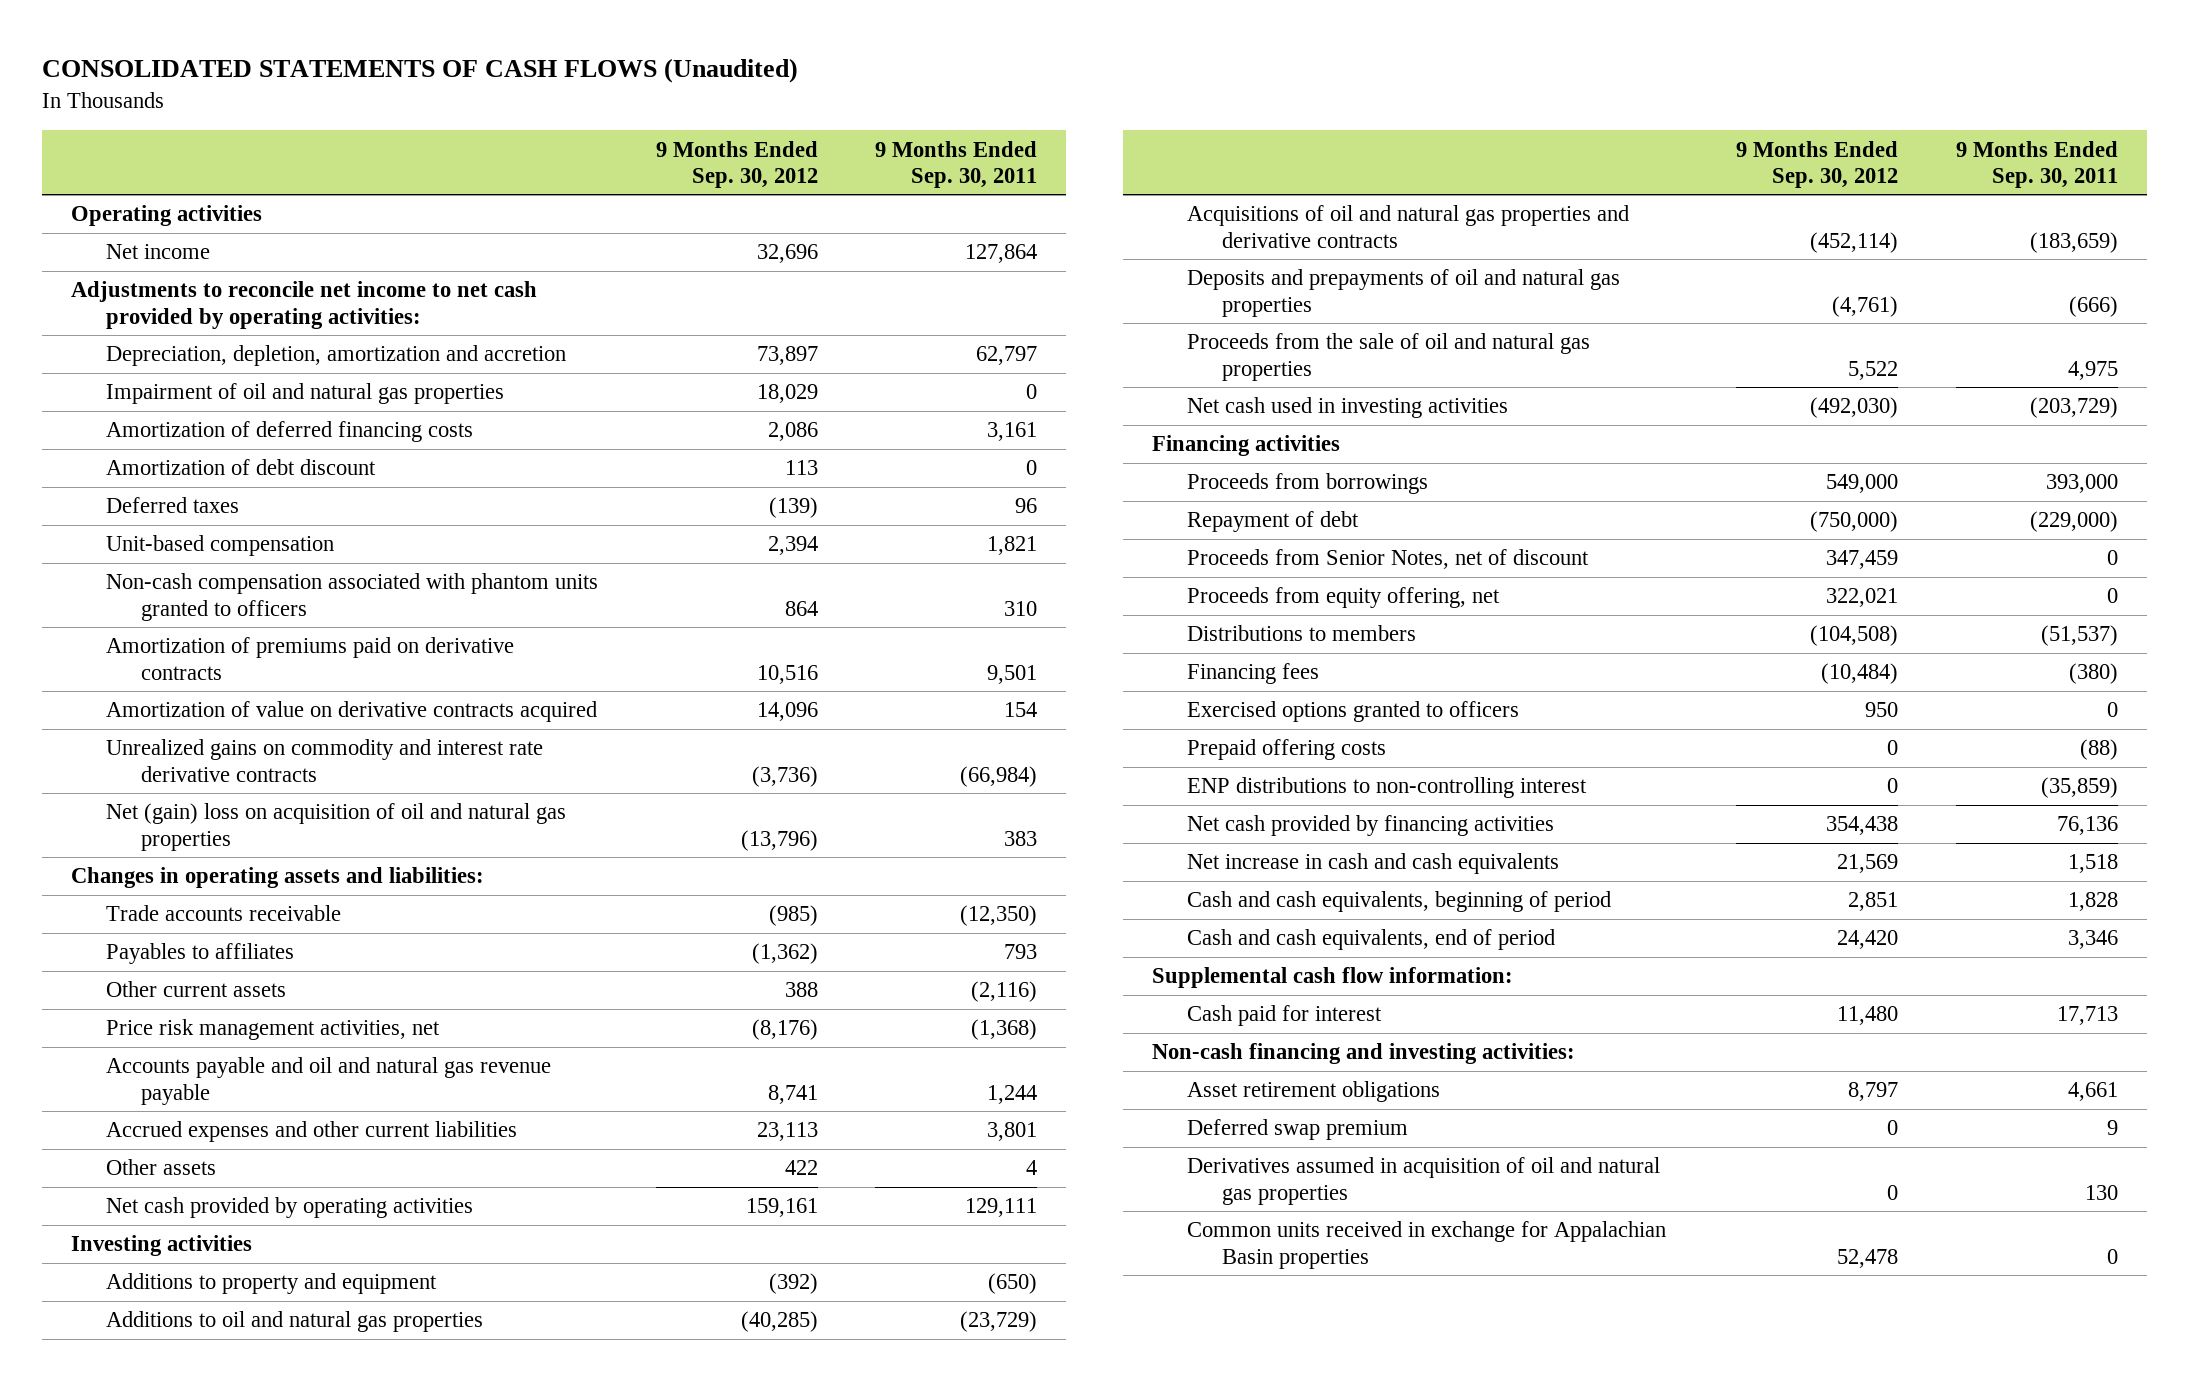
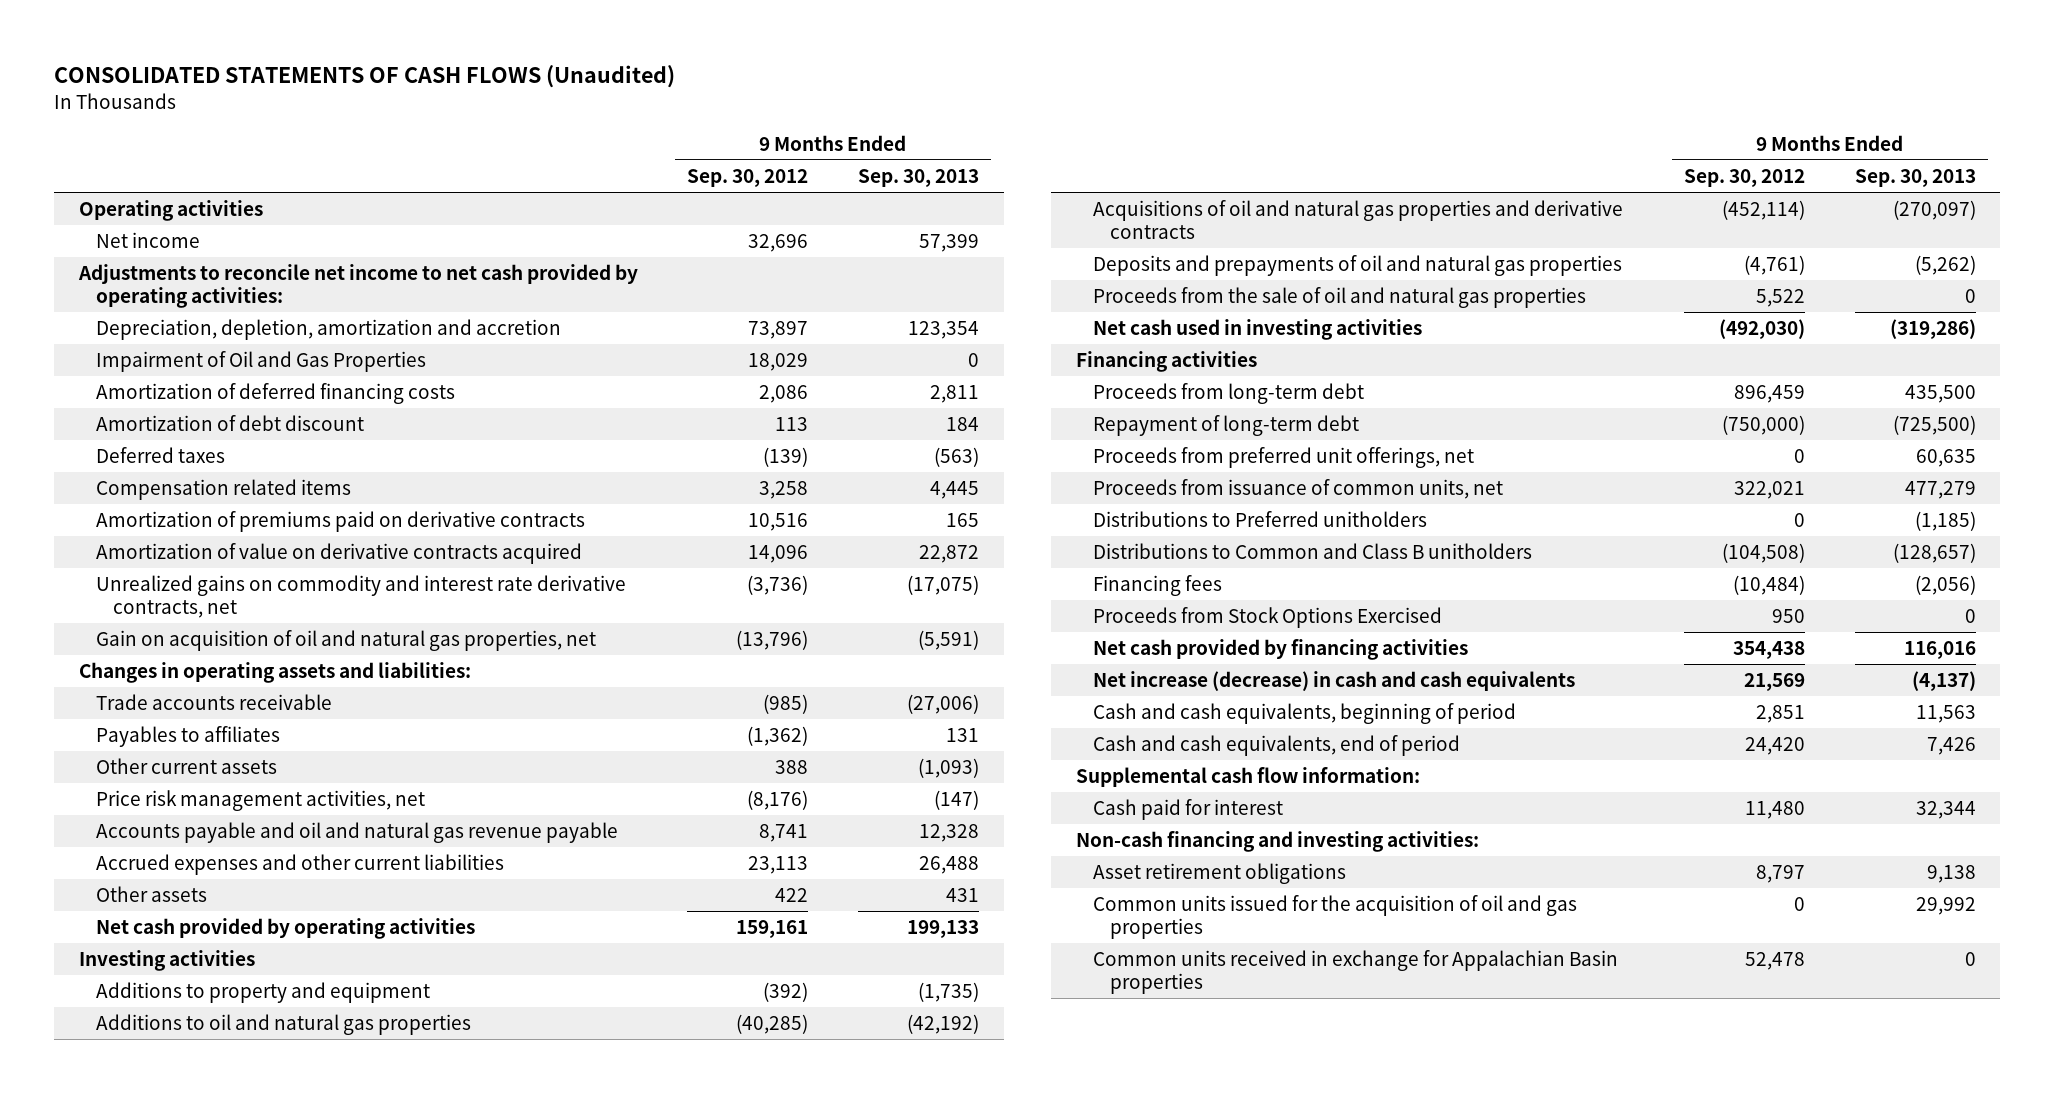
[875,140,1038,188] 9 Months Ended Sep. 30, 2011 -> none
none -> [857,168,979,187] Sep. 30, 2013
[105,383,504,405] Impairment of oil and natural gas properties -> [95,351,426,373] Impairment of Oil and Gas Properties
[105,573,598,621] Non-cash compensation associated with phantom units granted to officers -> none
[105,535,334,557] Unit-based compensation -> [95,479,351,501] Compensation related items
[767,536,818,556] 2,394 -> [759,481,809,500] 3,258
[105,739,543,782] Unrealized gains on commodity and interest rate derivative contracts -> [95,575,626,618] Unrealized gains on commodity and interest rate derivative contracts, net
[105,803,566,851] Net (gain) loss on acquisition of oil and natural gas properties -> [95,630,596,652] Gain on acquisition of oil and natural gas properties, net
[1186,549,1589,570] Proceeds from Senior Notes, net of discount -> none
[1186,473,1428,495] Proceeds from borrowings -> [1092,383,1364,405] Proceeds from long-term debt
[1826,474,1899,494] 549,000 -> [1734,385,1806,404] 896,459
[1186,511,1359,533] Repayment of debt -> [1092,415,1359,437] Repayment of long-term debt
none -> [1092,447,1474,469] Proceeds from preferred unit offerings, net
[1186,587,1500,609] Proceeds from equity offering, net -> [1092,479,1503,500] Proceeds from issuance of common units, net
none -> [1092,511,1427,528] Distributions to Preferred unitholders
[1186,625,1416,642] Distributions to members -> [1092,543,1532,560] Distributions to Common and Class B unitholders
[1186,701,1519,723] Exercised options granted to officers -> none
[1186,739,1386,761] Prepaid offering costs -> none
[1186,777,1587,799] ENP distributions to non-controlling interest -> none
none -> [1092,607,1442,629] Proceeds from Stock Options Exercised
[1186,853,1559,875] Net increase in cash and cash equivalents -> [1092,671,1575,692] Net increase (decrease) in cash and cash equivalents
[1186,1119,1408,1141] Deferred swap premium -> none
[1186,1157,1660,1205] Derivatives assumed in acquisition of oil and natural gas properties -> none
none -> [1092,895,1577,939] Common units issued for the acquisition of oil and gas properties

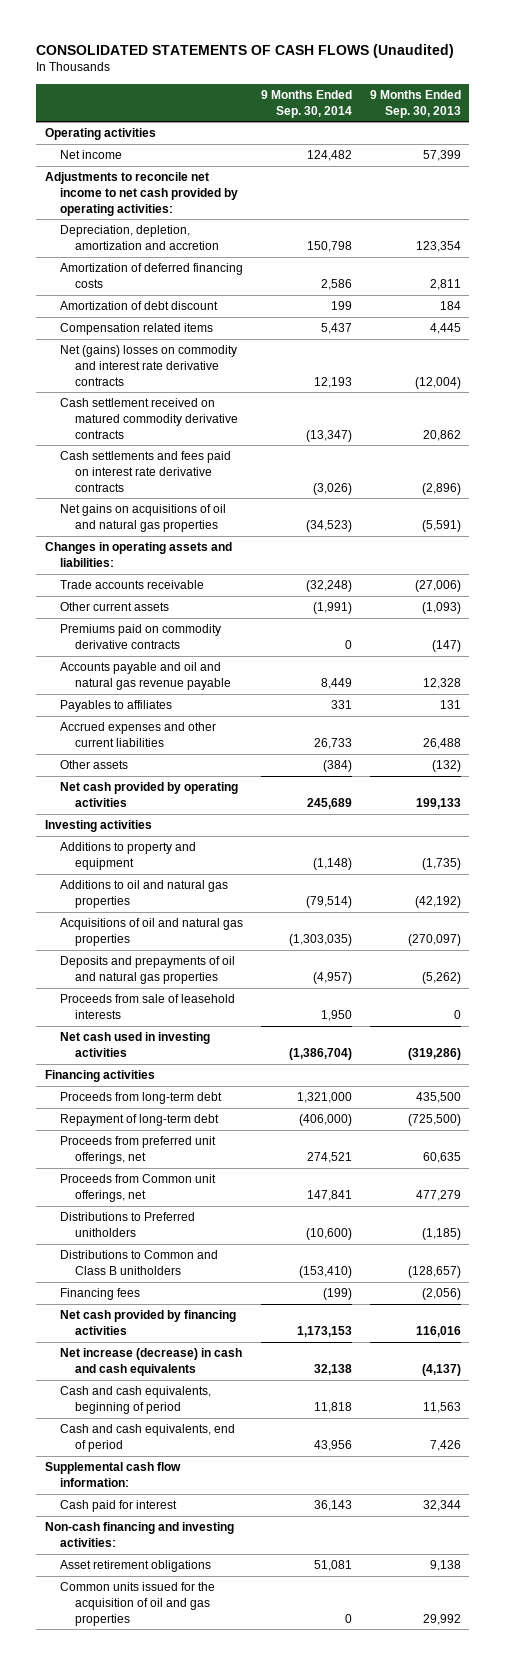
[687,168,809,187] Sep. 30, 2012 -> none
none -> [260,89,352,118] 9 Months Ended Sep. 30, 2014
[95,351,426,373] Impairment of Oil and Gas Properties -> none
[95,447,225,464] Deferred taxes -> none
[95,511,585,533] Amortization of premiums paid on derivative contracts -> none
[95,543,582,565] Amortization of value on derivative contracts acquired -> none
[95,575,626,618] Unrealized gains on commodity and interest rate derivative contracts, net -> [59,345,237,386] Net (gains) losses on commodity and interest rate derivative contracts
[906,575,979,596] (17,075) -> [414,376,461,389] (12,004)
none -> [59,398,239,439] Cash settlement received on matured commodity derivative contracts
none -> [59,451,231,492] Cash settlements and fees paid on interest rate derivative contracts
[95,630,596,652] Gain on acquisition of oil and natural gas properties, net -> [59,504,226,532] Net gains on acquisitions of oil and natural gas properties
[95,790,425,812] Price risk management activities, net -> [59,624,221,649] Premiums paid on commodity derivative contracts
[95,726,280,748] Payables to affiliates -> [59,700,172,713] Payables to affiliates
[945,888,979,903] 431 -> [431,760,461,773] (132)
[1092,200,1623,239] Acquisitions of oil and natural gas properties and derivative contracts -> [59,918,243,946] Acquisitions of oil and natural gas properties
[1092,287,1586,309] Proceeds from the sale of oil and natural gas properties -> [59,994,235,1019] Proceeds from sale of leasehold interests
[1092,479,1503,500] Proceeds from issuance of common units, net -> [59,1174,216,1202] Proceeds from Common unit offerings, net
[1092,607,1442,629] Proceeds from Stock Options Exercised -> none
[1092,950,1618,994] Common units received in exchange for Appalachian Basin properties -> none

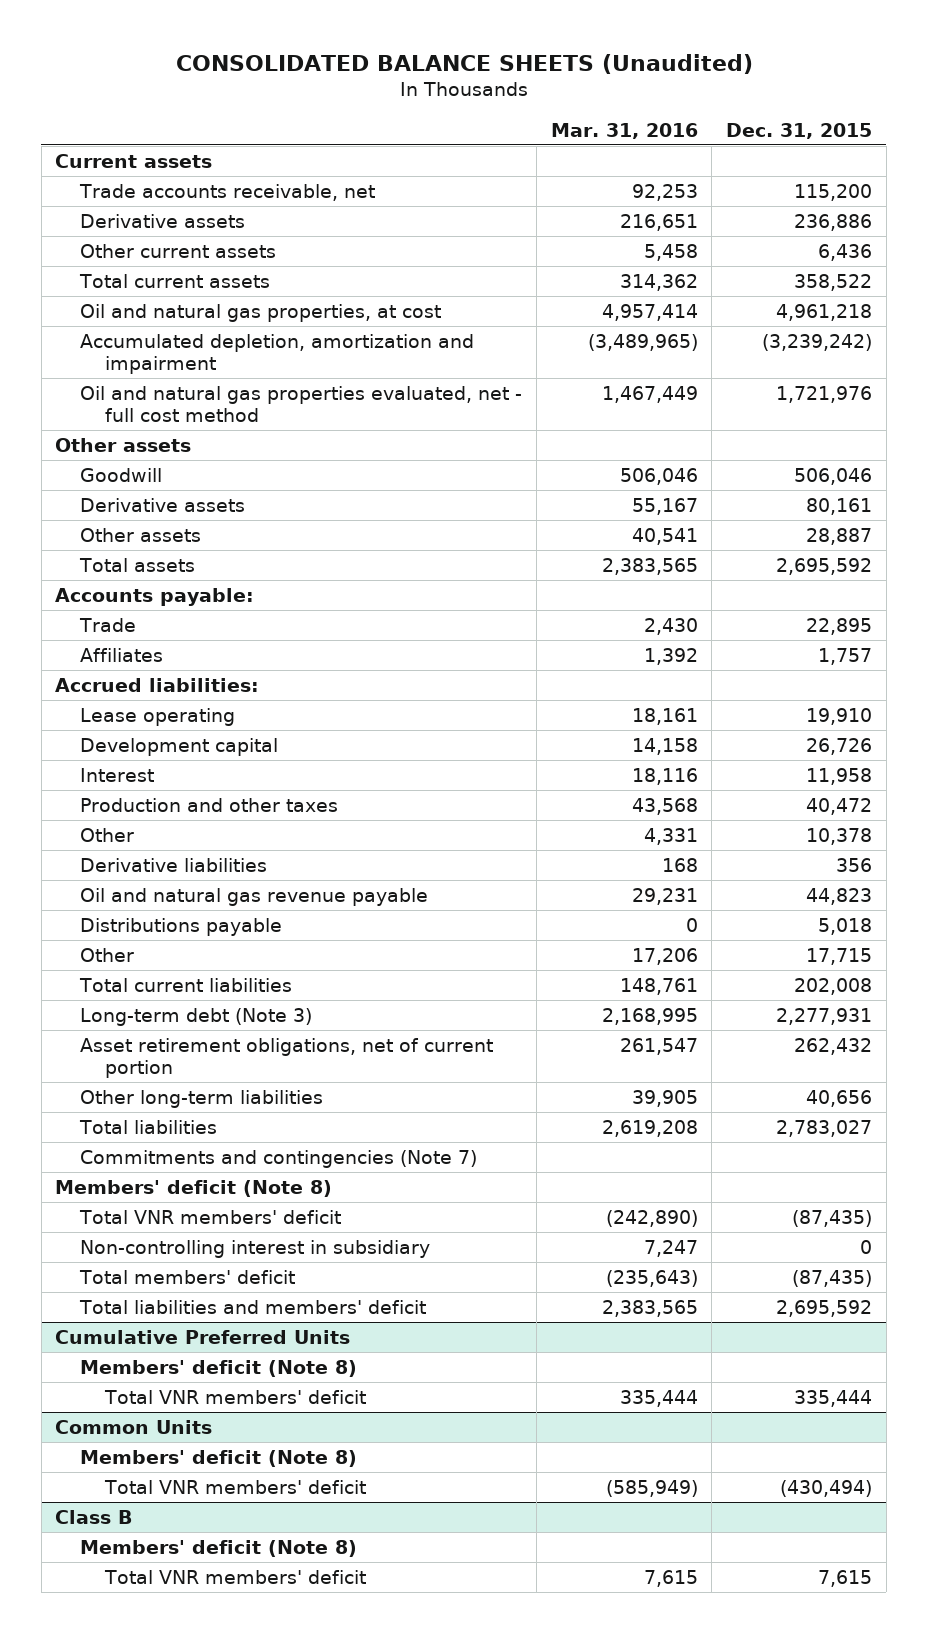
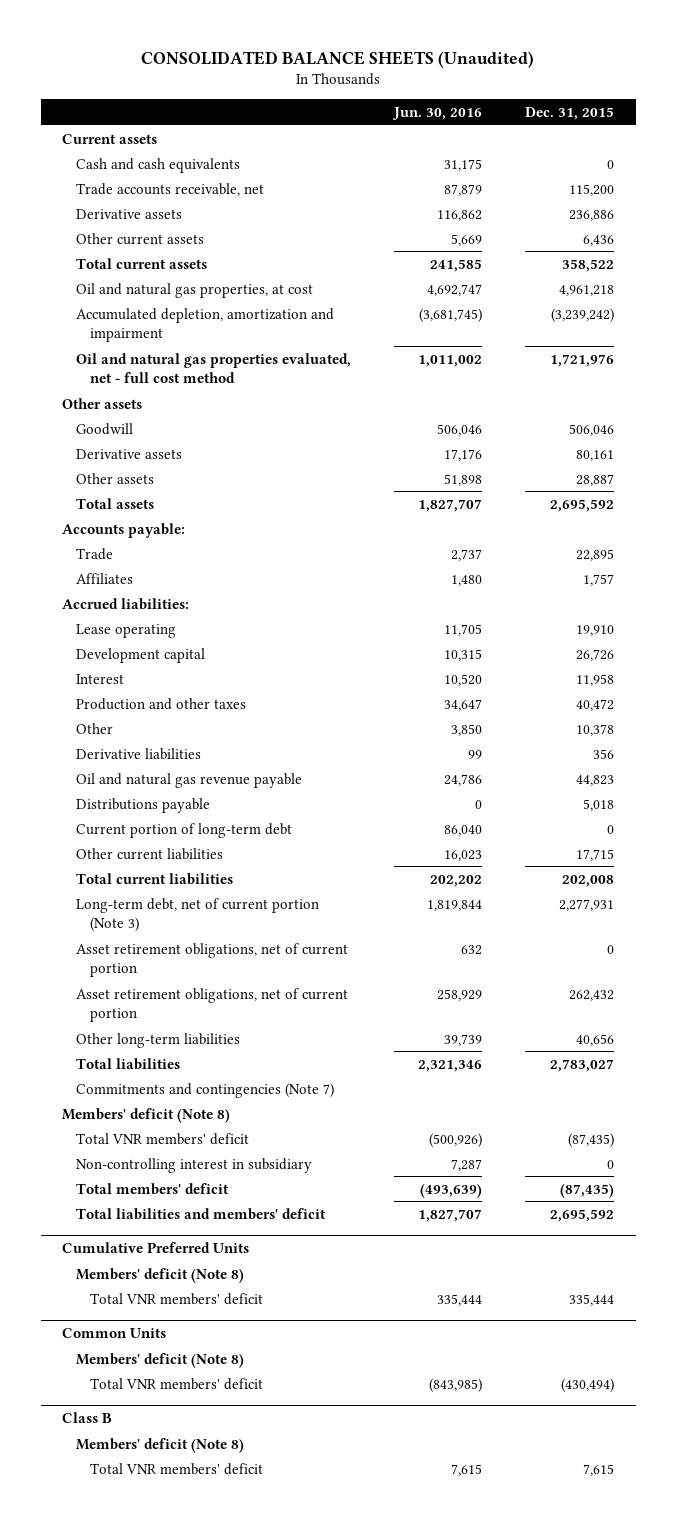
[550,122,698,139] Mar. 31, 2016 -> none
none -> [392,106,483,120] Jun. 30, 2016
none -> [75,157,240,173] Cash and cash equivalents
none -> [75,822,292,838] Current portion of long-term debt
[80,947,135,962] Other -> [75,847,223,860] Other current liabilities
[80,1007,313,1026] Long-term debt (Note 3) -> [75,897,319,932] Long-term debt, net of current portion (Note 3)
none -> [75,942,348,977] Asset retirement obligations, net of current portion

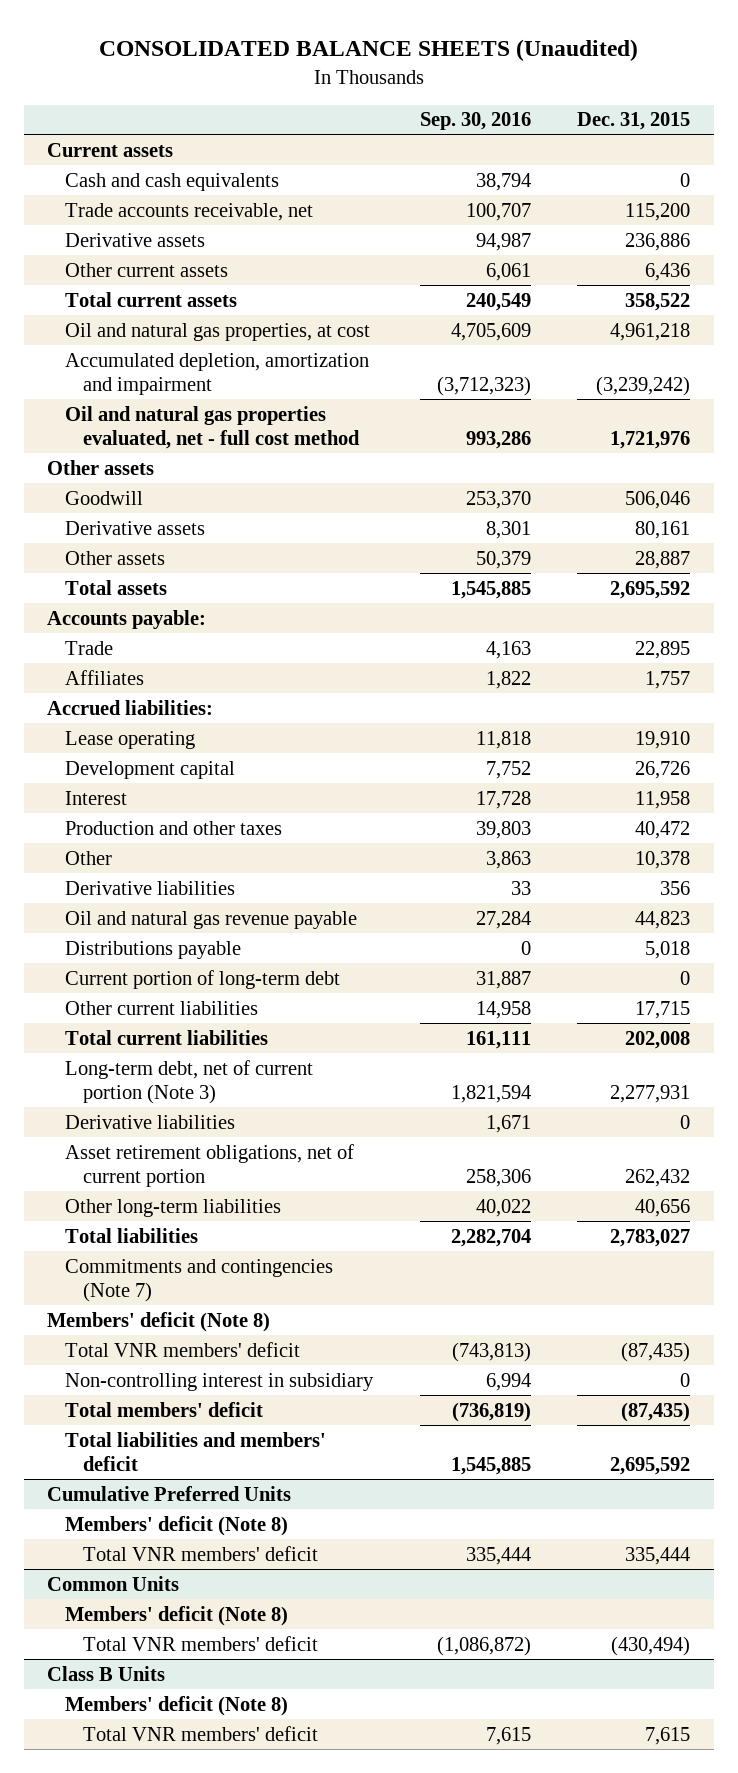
[392,106,483,120] Jun. 30, 2016 -> none
none -> [419,112,531,131] Sep. 30, 2016
[75,942,348,977] Asset retirement obligations, net of current portion -> [65,1114,236,1129] Derivative liabilities
[62,1412,113,1424] Class B -> [47,1665,166,1681] Class B Units

